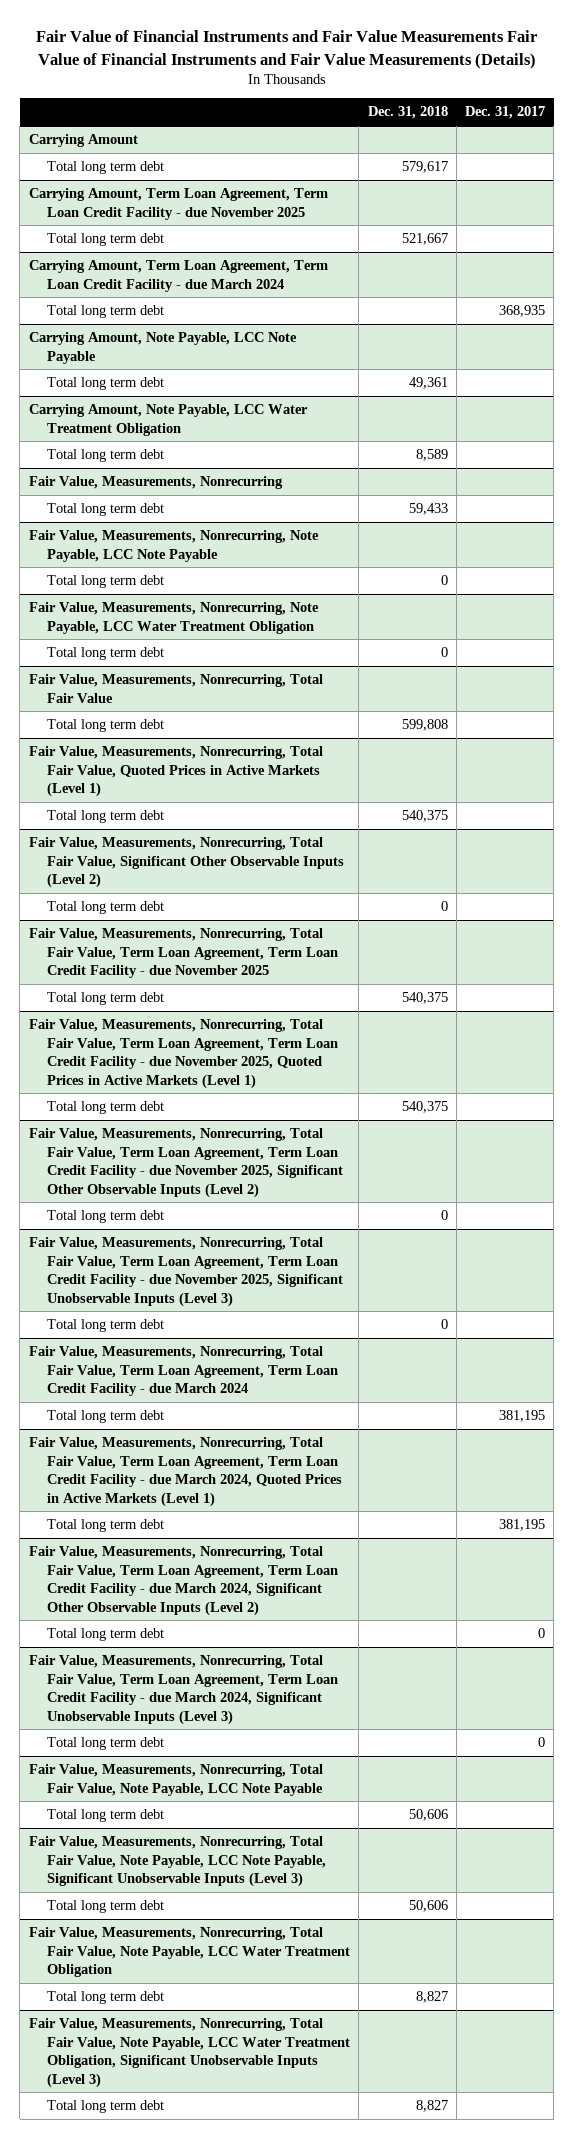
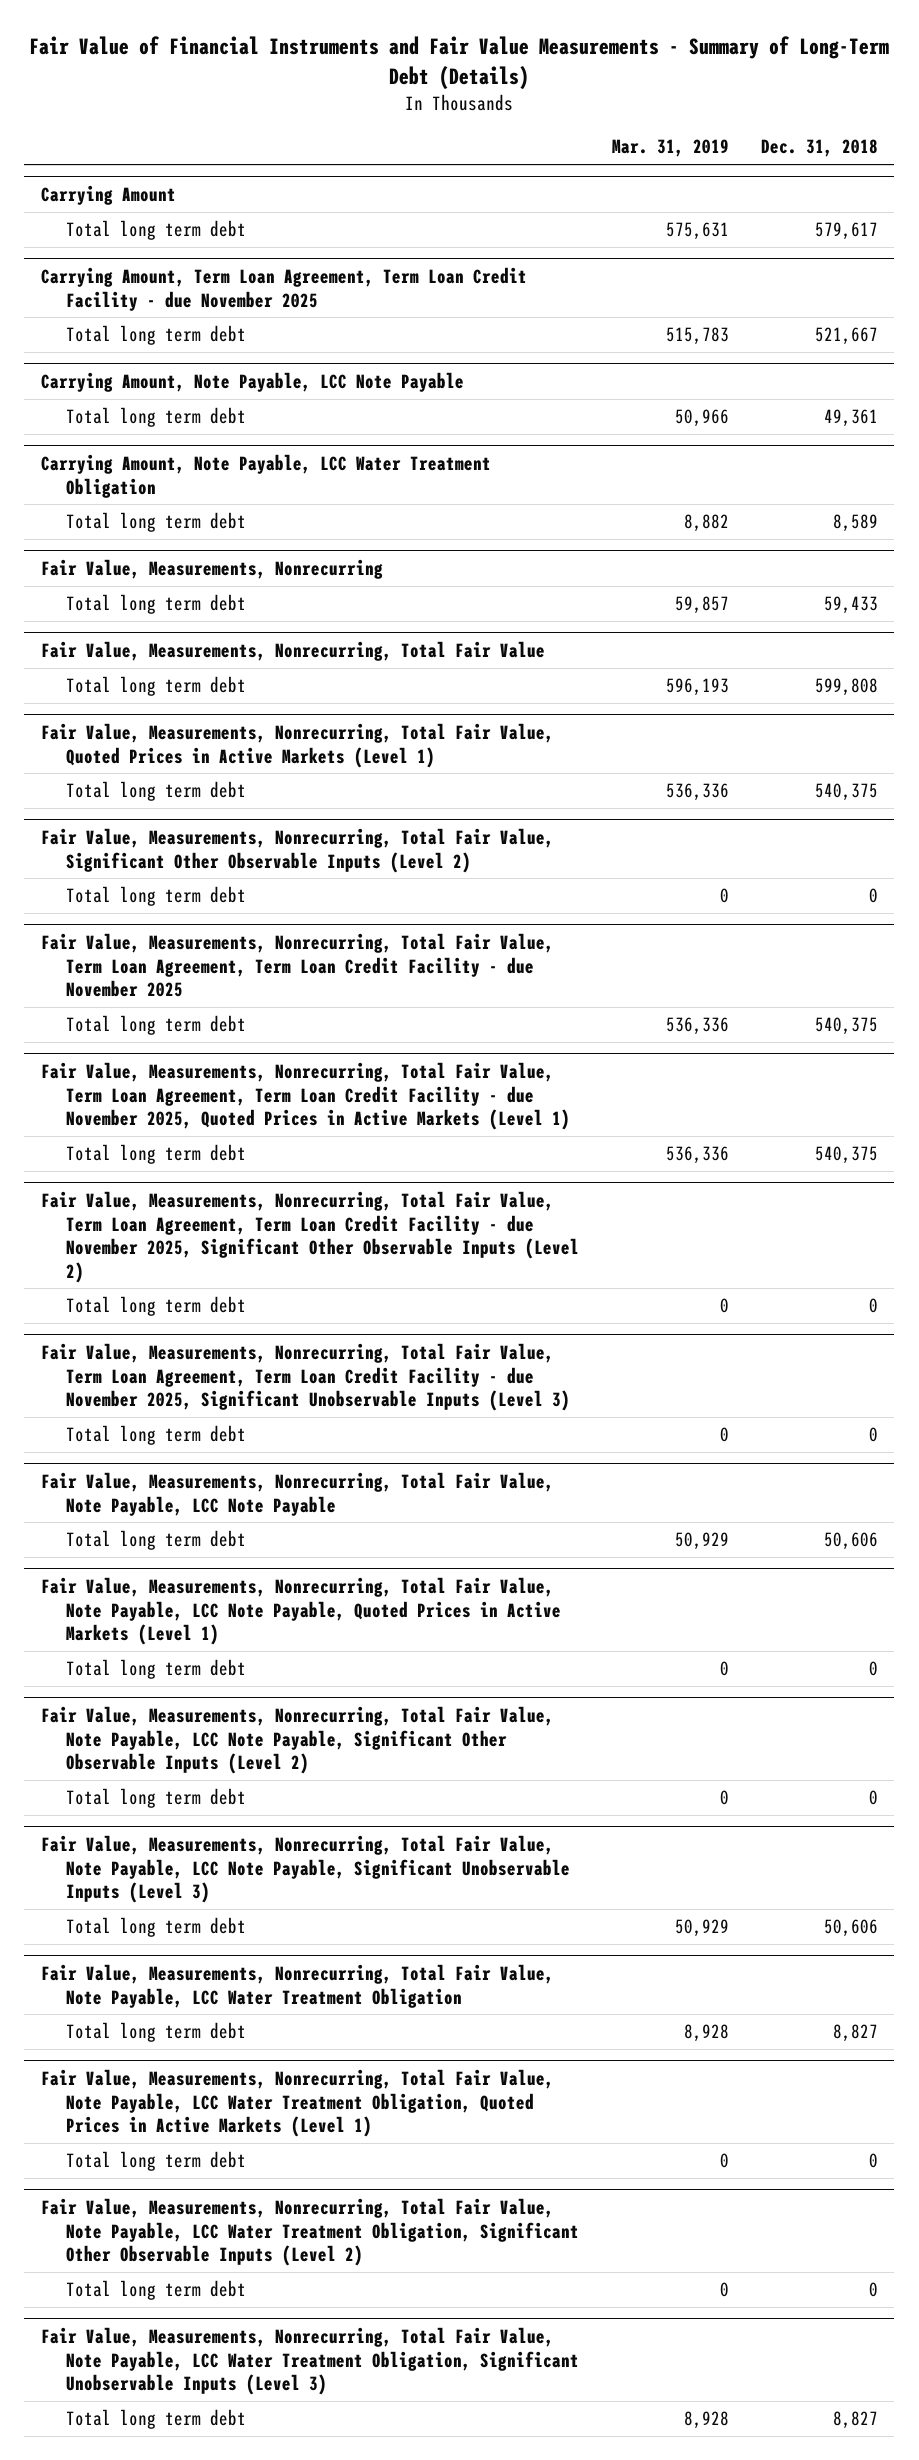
[35,30,537,69] Fair Value of Financial Instruments and Fair Value Measurements Fair Value of Financial Instruments and Fair Value Measurements (Details) -> [29,36,890,91] Fair Value of Financial Instruments and Fair Value Measurements - Summary of Long-Term Debt (Details)
[465,106,546,120] Dec. 31, 2017 -> none
none -> [611,139,729,158] Mar. 31, 2019
[28,259,328,292] Carrying Amount, Term Loan Agreement, Term Loan Credit Facility - due March 2024 -> none
[46,304,164,318] Total long term debt -> none
[28,529,319,562] Fair Value, Measurements, Nonrecurring, Note Payable, LCC Note Payable -> none
[46,574,164,588] Total long term debt -> none
[28,601,319,634] Fair Value, Measurements, Nonrecurring, Note Payable, LCC Water Treatment Obligation -> none
[46,646,164,660] Total long term debt -> none
[28,1345,338,1397] Fair Value, Measurements, Nonrecurring, Total Fair Value, Term Loan Agreement, Term Loan Credit Facility - due March 2024 -> none
[46,1409,164,1423] Total long term debt -> none
[28,1436,342,1507] Fair Value, Measurements, Nonrecurring, Total Fair Value, Term Loan Agreement, Term Loan Credit Facility - due March 2024, Quoted Prices in Active Markets (Level 1) -> none
[46,1518,164,1532] Total long term debt -> none
[28,1545,338,1616] Fair Value, Measurements, Nonrecurring, Total Fair Value, Term Loan Agreement, Term Loan Credit Facility - due March 2024, Significant Other Observable Inputs (Level 2) -> none
[46,1627,164,1641] Total long term debt -> none
[28,1654,338,1725] Fair Value, Measurements, Nonrecurring, Total Fair Value, Term Loan Agreement, Term Loan Credit Facility - due March 2024, Significant Unobservable Inputs (Level 3) -> none
[46,1736,164,1750] Total long term debt -> none
none -> [40,1576,562,1646] Fair Value, Measurements, Nonrecurring, Total Fair Value, Note Payable, LCC Note Payable, Quoted Prices in Active Markets (Level 1)
none -> [66,1659,247,1680] Total long term debt
none -> [40,1705,554,1775] Fair Value, Measurements, Nonrecurring, Total Fair Value, Note Payable, LCC Note Payable, Significant Other Observable Inputs (Level 2)
none -> [66,1788,247,1809] Total long term debt
none -> [40,2068,554,2138] Fair Value, Measurements, Nonrecurring, Total Fair Value, Note Payable, LCC Water Treatment Obligation, Quoted Prices in Active Markets (Level 1)
none -> [66,2151,247,2172] Total long term debt
none -> [40,2197,580,2267] Fair Value, Measurements, Nonrecurring, Total Fair Value, Note Payable, LCC Water Treatment Obligation, Significant Other Observable Inputs (Level 2)
none -> [66,2280,247,2301] Total long term debt

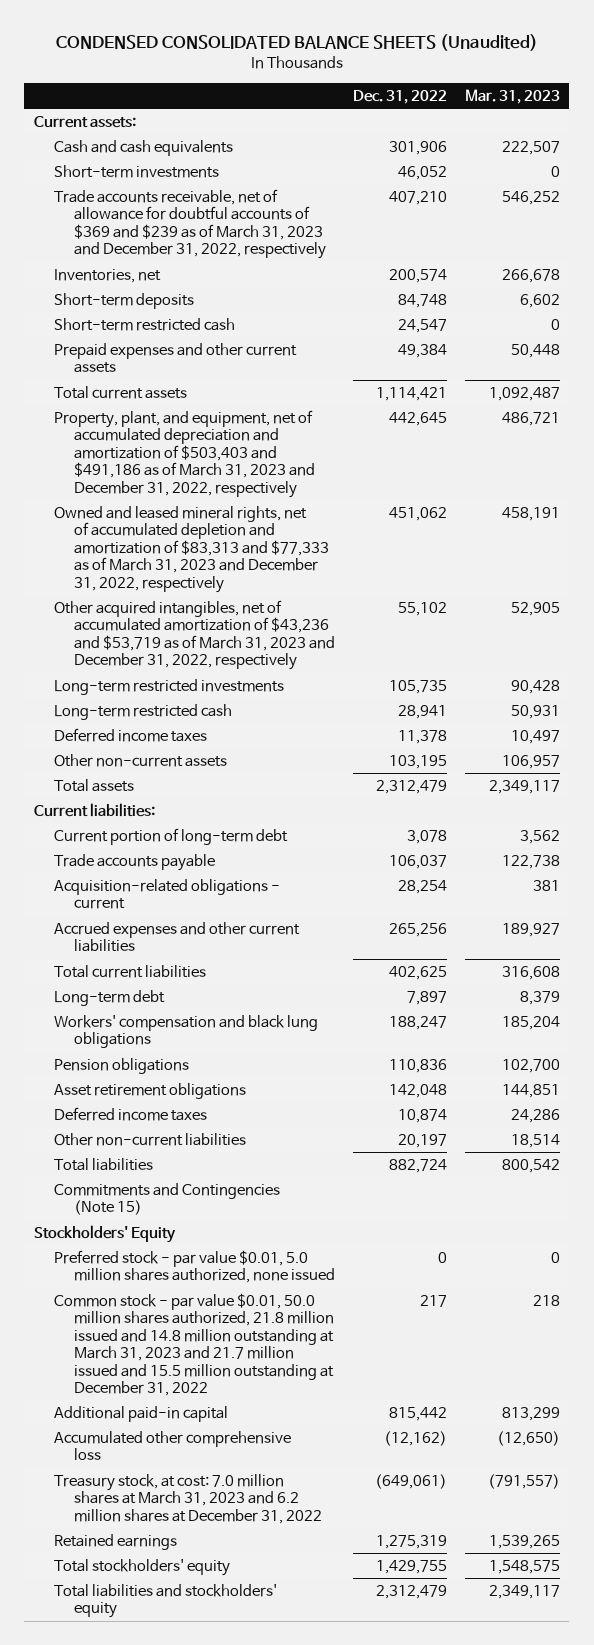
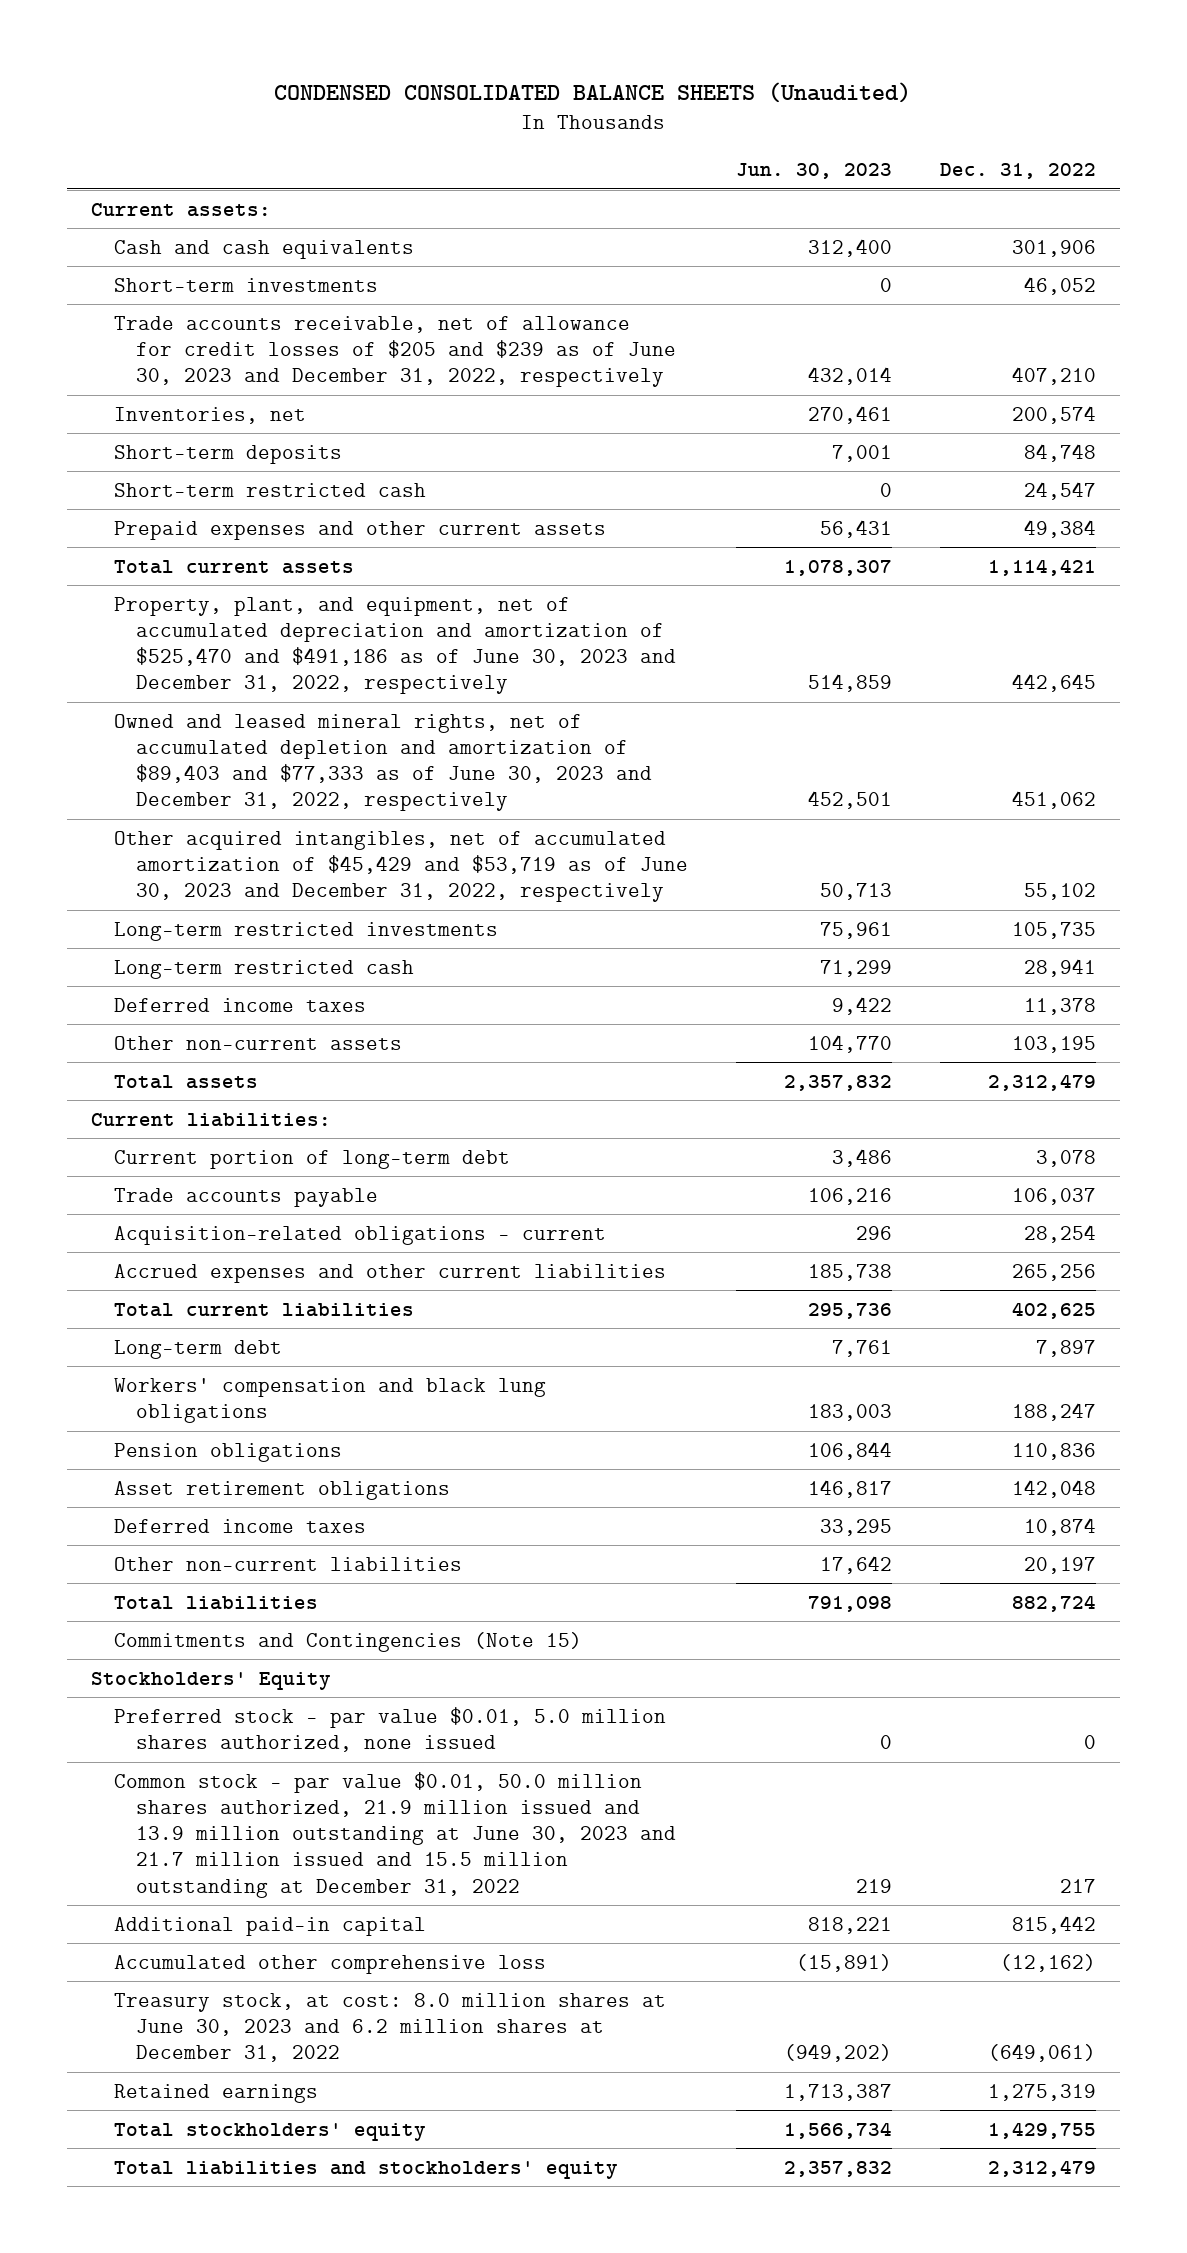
[465,88,561,104] Mar. 31, 2023 -> none
none -> [735,163,892,180] Jun. 30, 2023
[53,189,327,260] Trade accounts receivable, net of allowance for doubtful accounts of $369 and $239 as of March 31, 2023 and December 31, 2022, respectively -> [113,315,677,388] Trade accounts receivable, net of allowance for credit losses of $205 and $239 as of June 30, 2023 and December 31, 2022, respectively
[53,410,316,498] Property, plant, and equipment, net of accumulated depreciation and amortization of $503,403 and $491,186 as of March 31, 2023 and December 31, 2022, respectively -> [113,596,677,695] Property, plant, and equipment, net of accumulated depreciation and amortization of $525,470 and $491,186 as of June 30, 2023 and December 31, 2022, respectively
[53,506,330,593] Owned and leased mineral rights, net of accumulated depletion and amortization of $83,313 and $77,333 as of March 31, 2023 and December 31, 2022, respectively -> [113,713,653,812] Owned and leased mineral rights, net of accumulated depletion and amortization of $89,403 and $77,333 as of June 30, 2023 and December 31, 2022, respectively
[53,600,336,671] Other acquired intangibles, net of accumulated amortization of $43,236 and $53,719 as of March 31, 2023 and December 31, 2022, respectively -> [113,830,689,903] Other acquired intangibles, net of accumulated amortization of $45,429 and $53,719 as of June 30, 2023 and December 31, 2022, respectively
[53,1293,335,1396] Common stock - par value $0.01, 50.0 million shares authorized, 21.8 million issued and 14.8 million outstanding at March 31, 2023 and 21.7 million issued and 15.5 million outstanding at December 31, 2022 -> [113,1771,677,1898] Common stock - par value $0.01, 50.0 million shares authorized, 21.9 million issued and 13.9 million outstanding at June 30, 2023 and 21.7 million issued and 15.5 million outstanding at December 31, 2022
[53,1474,323,1524] Treasury stock, at cost: 7.0 million shares at March 31, 2023 and 6.2 million shares at December 31, 2022 -> [113,1992,666,2063] Treasury stock, at cost: 8.0 million shares at June 30, 2023 and 6.2 million shares at December 31, 2022

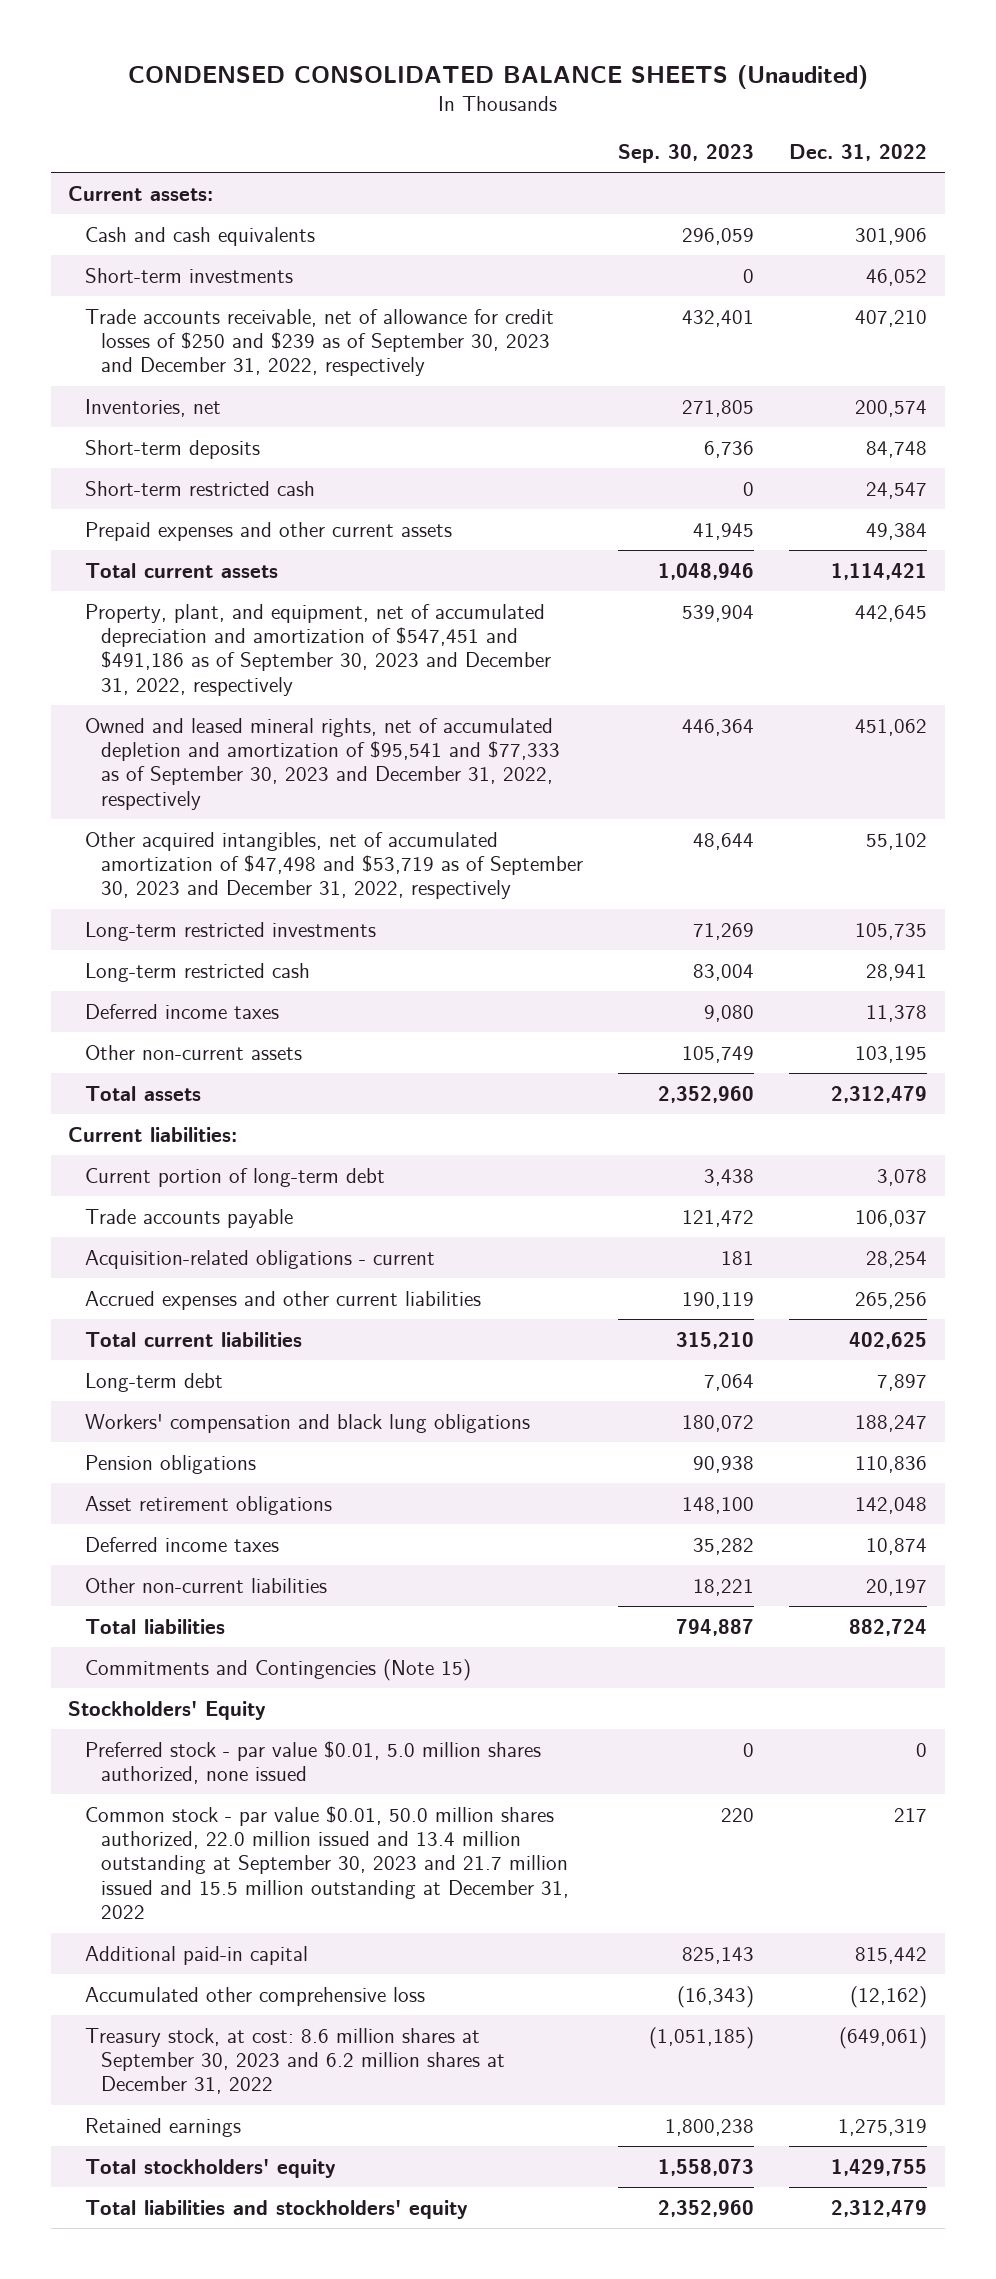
[735,163,892,180] Jun. 30, 2023 -> none
none -> [618,144,755,164] Sep. 30, 2023
[113,315,677,388] Trade accounts receivable, net of allowance for credit losses of $205 and $239 as of June 30, 2023 and December 31, 2022, respectively -> [84,308,554,377] Trade accounts receivable, net of allowance for credit losses of $250 and $239 as of September 30, 2023 and December 31, 2022, respectively
[113,596,677,695] Property, plant, and equipment, net of accumulated depreciation and amortization of $525,470 and $491,186 as of June 30, 2023 and December 31, 2022, respectively -> [84,603,552,696] Property, plant, and equipment, net of accumulated depreciation and amortization of $547,451 and $491,186 as of September 30, 2023 and December 31, 2022, respectively
[113,713,653,812] Owned and leased mineral rights, net of accumulated depletion and amortization of $89,403 and $77,333 as of June 30, 2023 and December 31, 2022, respectively -> [84,717,561,810] Owned and leased mineral rights, net of accumulated depletion and amortization of $95,541 and $77,333 as of September 30, 2023 and December 31, 2022, respectively
[113,830,689,903] Other acquired intangibles, net of accumulated amortization of $45,429 and $53,719 as of June 30, 2023 and December 31, 2022, respectively -> [84,831,584,900] Other acquired intangibles, net of accumulated amortization of $47,498 and $53,719 as of September 30, 2023 and December 31, 2022, respectively
[113,1771,677,1898] Common stock - par value $0.01, 50.0 million shares authorized, 21.9 million issued and 13.9 million outstanding at June 30, 2023 and 21.7 million issued and 15.5 million outstanding at December 31, 2022 -> [84,1805,570,1920] Common stock - par value $0.01, 50.0 million shares authorized, 22.0 million issued and 13.4 million outstanding at September 30, 2023 and 21.7 million issued and 15.5 million outstanding at December 31, 2022
[113,1992,666,2063] Treasury stock, at cost: 8.0 million shares at June 30, 2023 and 6.2 million shares at December 31, 2022 -> [84,2027,506,2095] Treasury stock, at cost: 8.6 million shares at September 30, 2023 and 6.2 million shares at December 31, 2022

